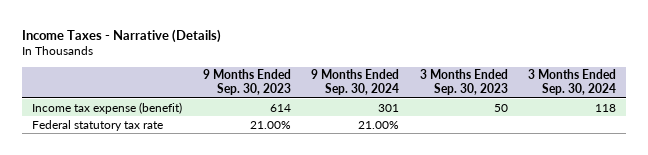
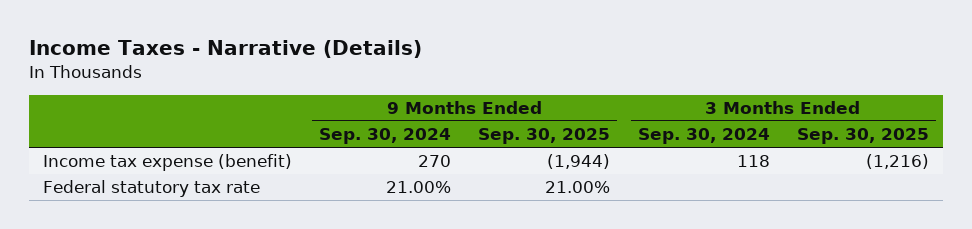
[202,69,291,96] 9 Months Ended Sep. 30, 2023 -> none
[419,69,508,96] 3 Months Ended Sep. 30, 2023 -> none
none -> [478,128,611,145] Sep. 30, 2025
none -> [797,128,930,145] Sep. 30, 2025
[378,103,400,112] 301 -> [418,155,452,168] 270

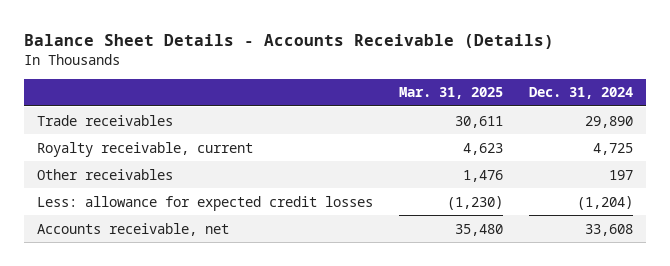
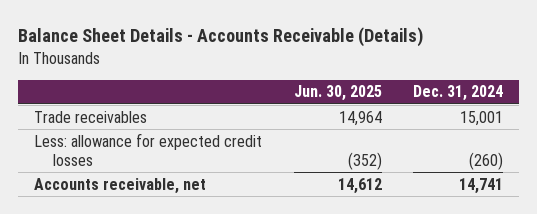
[399,87,504,100] Mar. 31, 2025 -> none
none -> [293,85,382,102] Jun. 30, 2025
[37,141,254,157] Royalty receivable, current -> none
[37,168,174,180] Other receivables -> none
[585,115,634,128] 29,890 -> [460,110,504,126] 15,001
[577,195,634,210] (1,204) -> [469,151,504,170] (260)
[585,223,634,236] 33,608 -> [459,177,504,194] 14,741

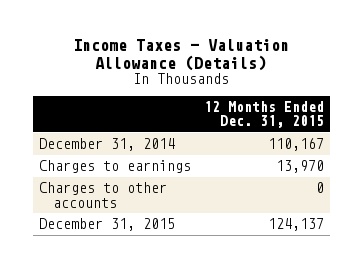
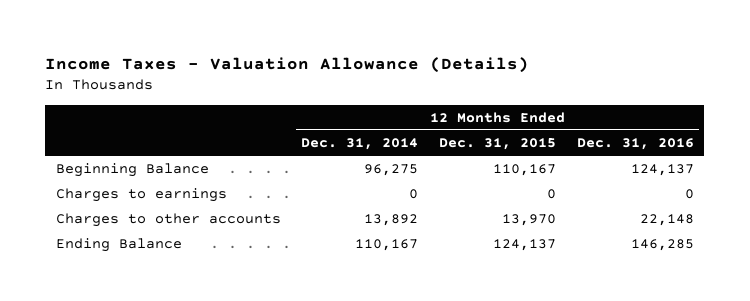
none -> [301,138,419,151] Dec. 31, 2014
none -> [577,138,695,151] Dec. 31, 2016
[39,138,176,152] December 31, 2014 -> [55,163,209,178] Beginning Balance
[275,160,324,174] 13,970 -> [547,189,557,200] 0
[315,182,324,194] 0 -> [502,214,557,227] 13,970
[39,218,176,232] December 31, 2015 -> [55,238,182,253] Ending Balance

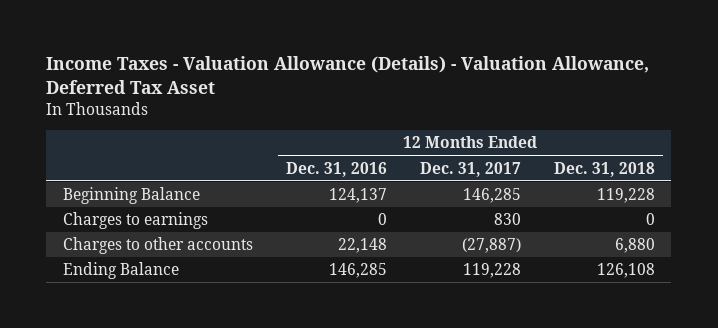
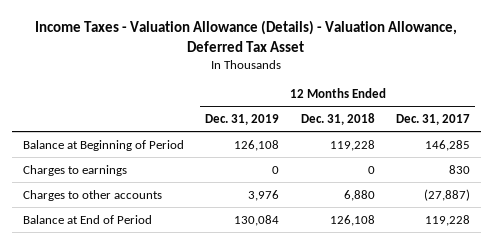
[285,161,387,177] Dec. 31, 2016 -> none
none -> [205,113,280,125] Dec. 31, 2019
[62,187,200,205] Beginning Balance -> [22,139,184,151] Balance at Beginning of Period
[62,262,179,280] Ending Balance -> [22,214,152,224] Balance at End of Period

